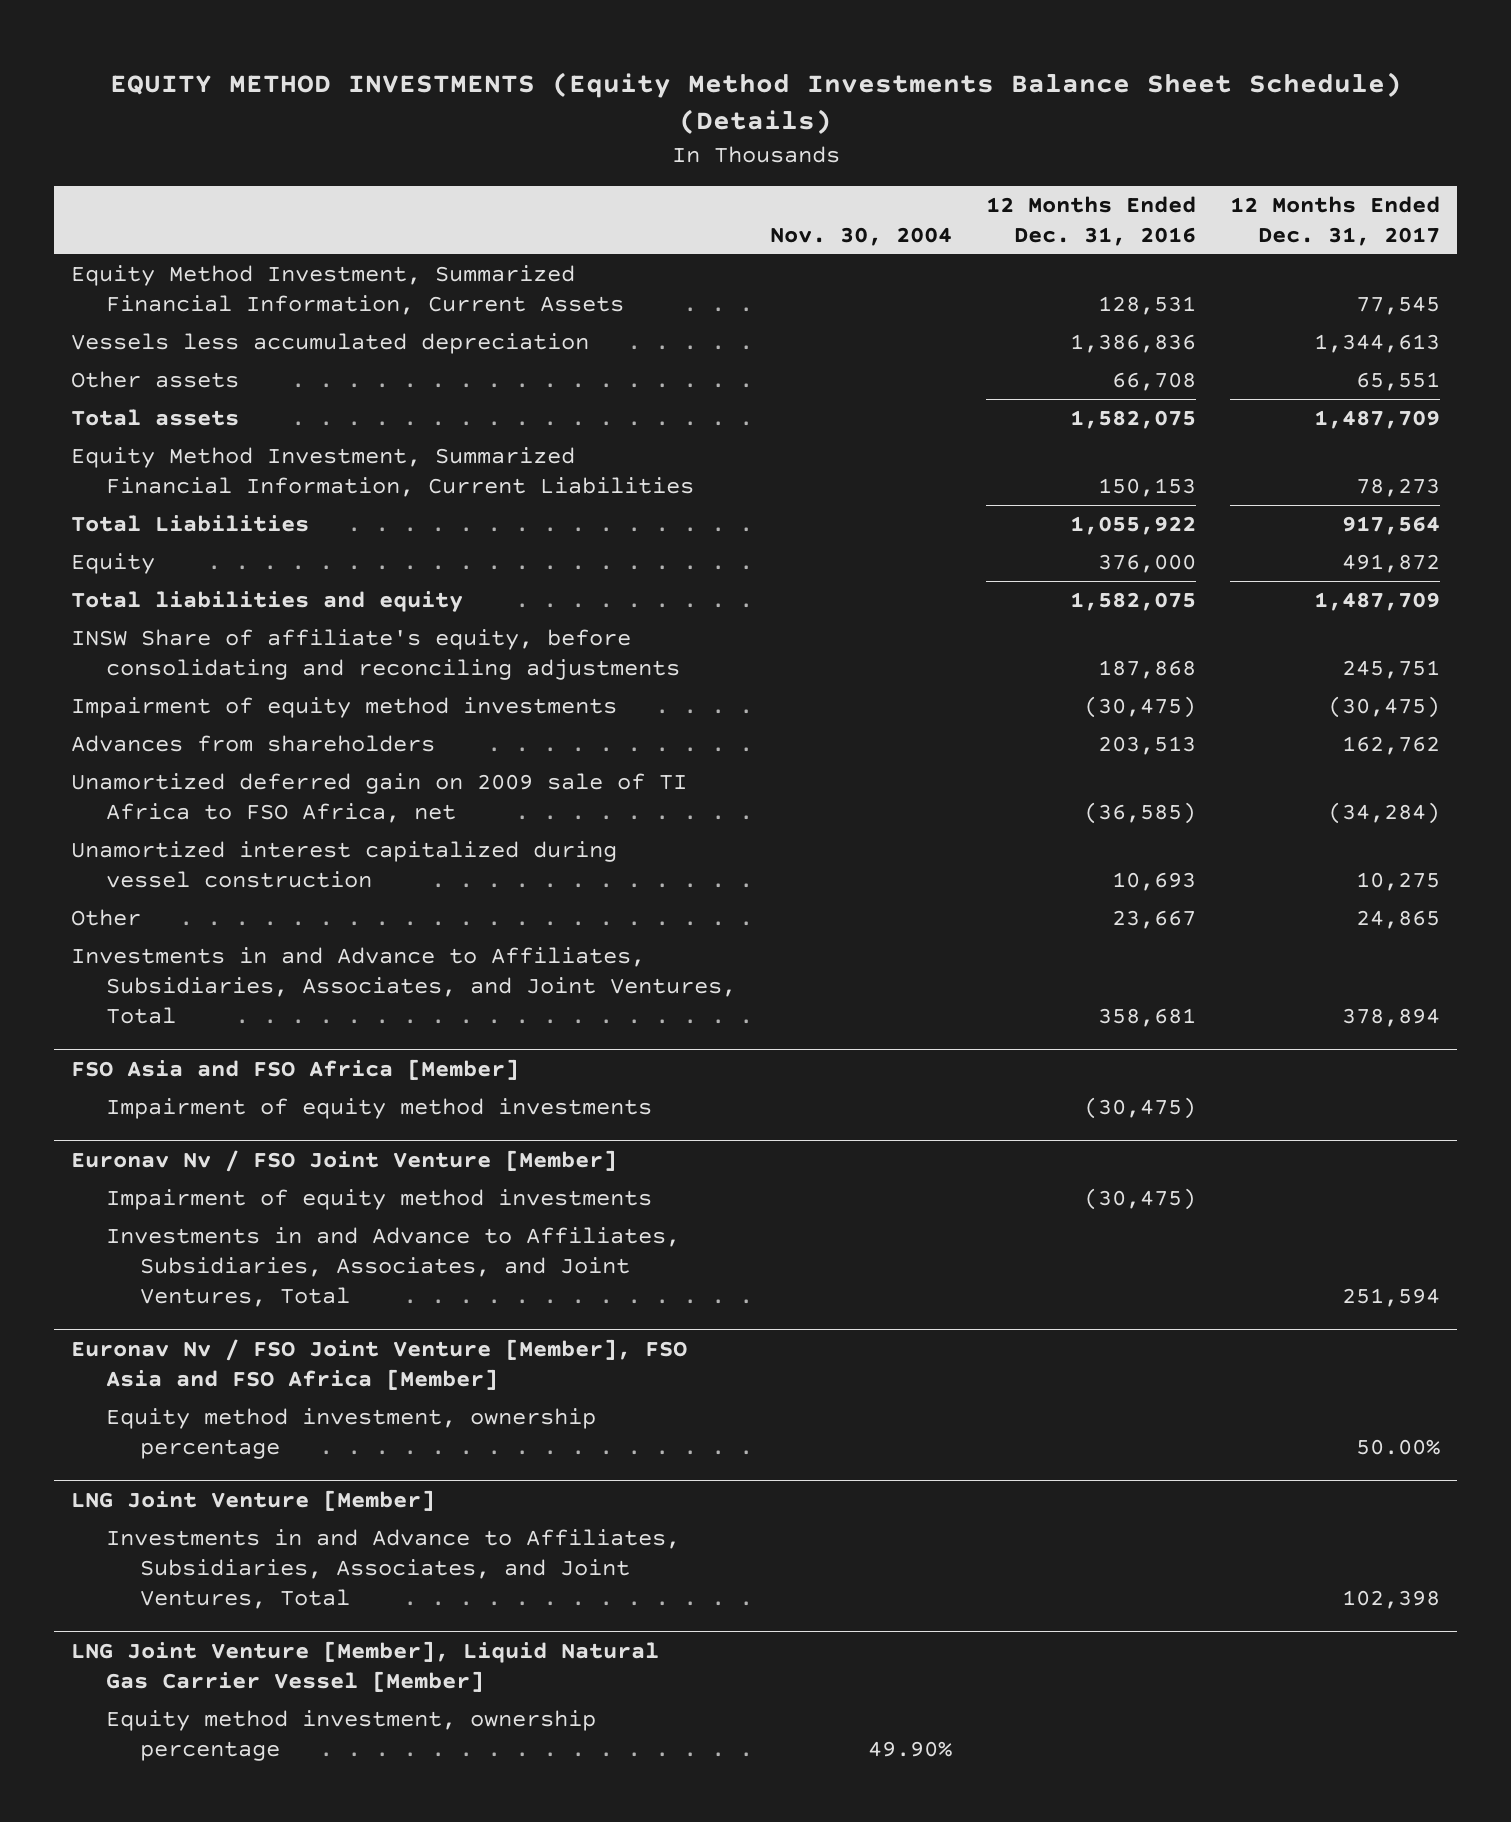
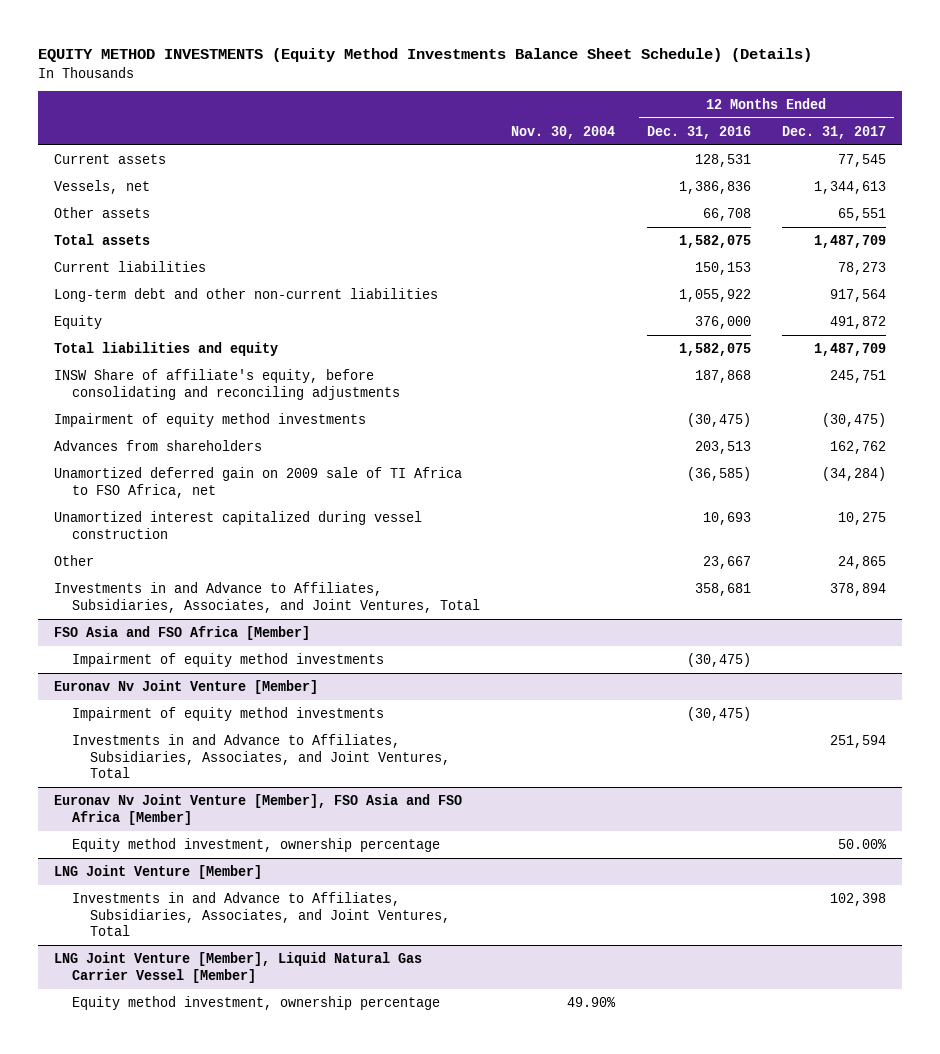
[71,265,624,315] Equity Method Investment, Summarized Financial Information, Current Assets -> [53,153,166,164] Current assets
[71,333,590,355] Vessels less accumulated depreciation -> [53,179,150,194] Vessels, net
[71,447,694,497] Equity Method Investment, Summarized Financial Information, Current Liabilities -> [53,260,206,272] Current liabilities
[71,515,310,533] Total Liabilities -> [53,287,438,302] Long-term debt and other non-current liabilities
[71,1150,618,1173] Euronav Nv / FSO Joint Venture [Member] -> [53,679,318,694] Euronav Nv Joint Venture [Member]
[71,1339,688,1390] Euronav Nv / FSO Joint Venture [Member], FSO Asia and FSO Africa [Member] -> [53,793,462,825] Euronav Nv Joint Venture [Member], FSO Asia and FSO Africa [Member]

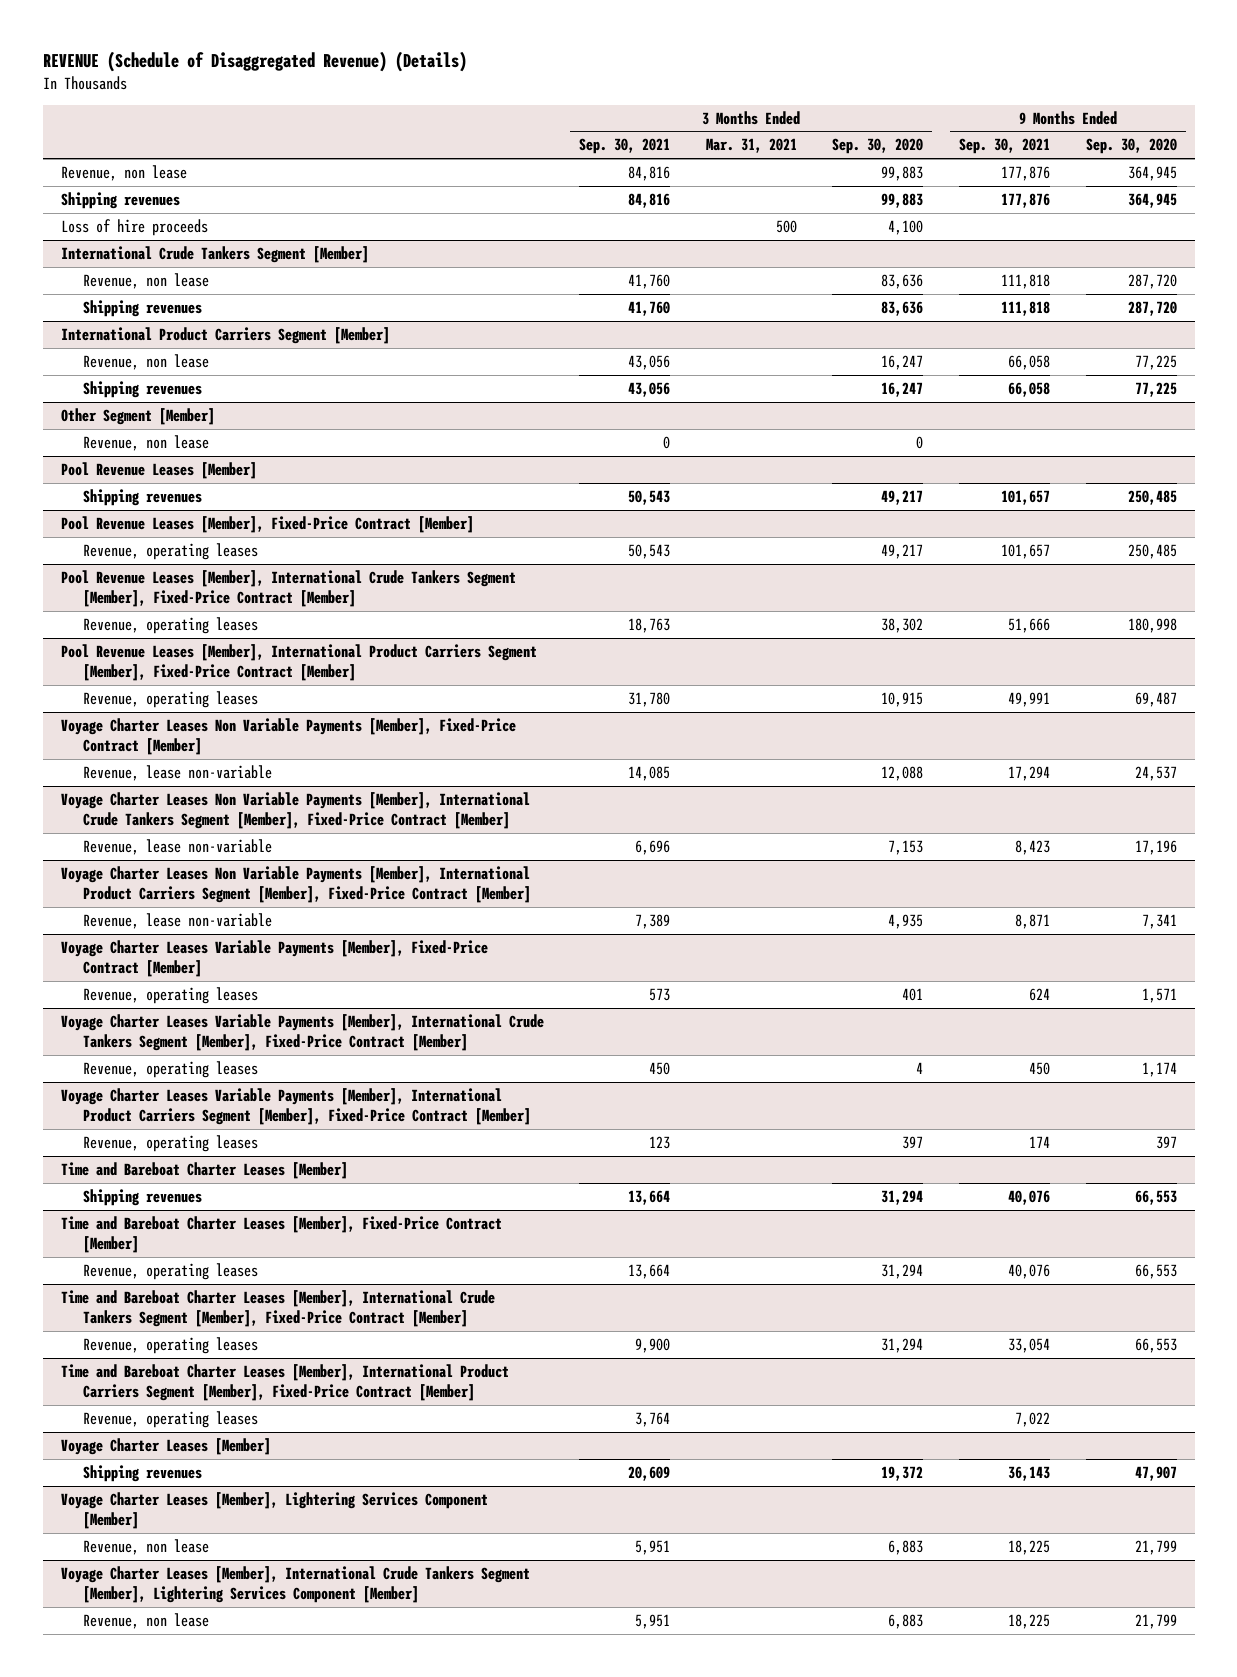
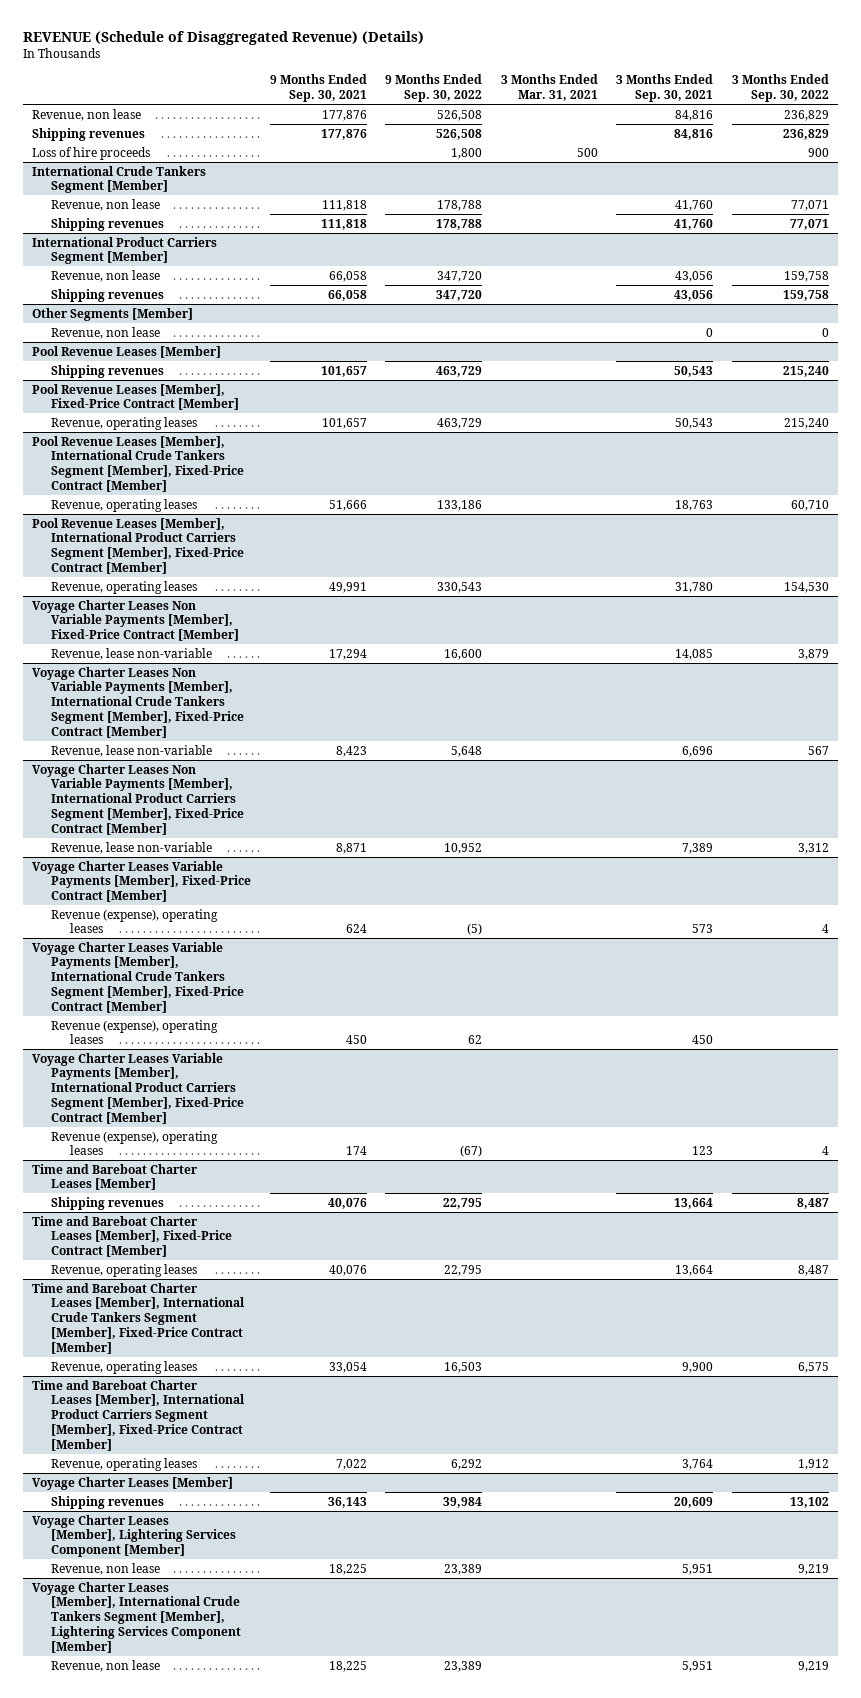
[832,138,924,155] Sep. 30, 2020 -> none
[1085,138,1177,155] Sep. 30, 2020 -> none
none -> [385,74,483,103] 9 Months Ended Sep. 30, 2022
none -> [731,74,829,103] 3 Months Ended Sep. 30, 2022
[60,407,215,425] Other Segment [Member] -> [32,307,194,321] Other Segments [Member]
[82,986,258,1004] Revenue, operating leases -> [51,908,219,934] Revenue (expense), operating leases
[82,1060,258,1078] Revenue, operating leases -> [51,1019,219,1045] Revenue (expense), operating leases
[82,1134,258,1152] Revenue, operating leases -> [51,1130,219,1156] Revenue (expense), operating leases

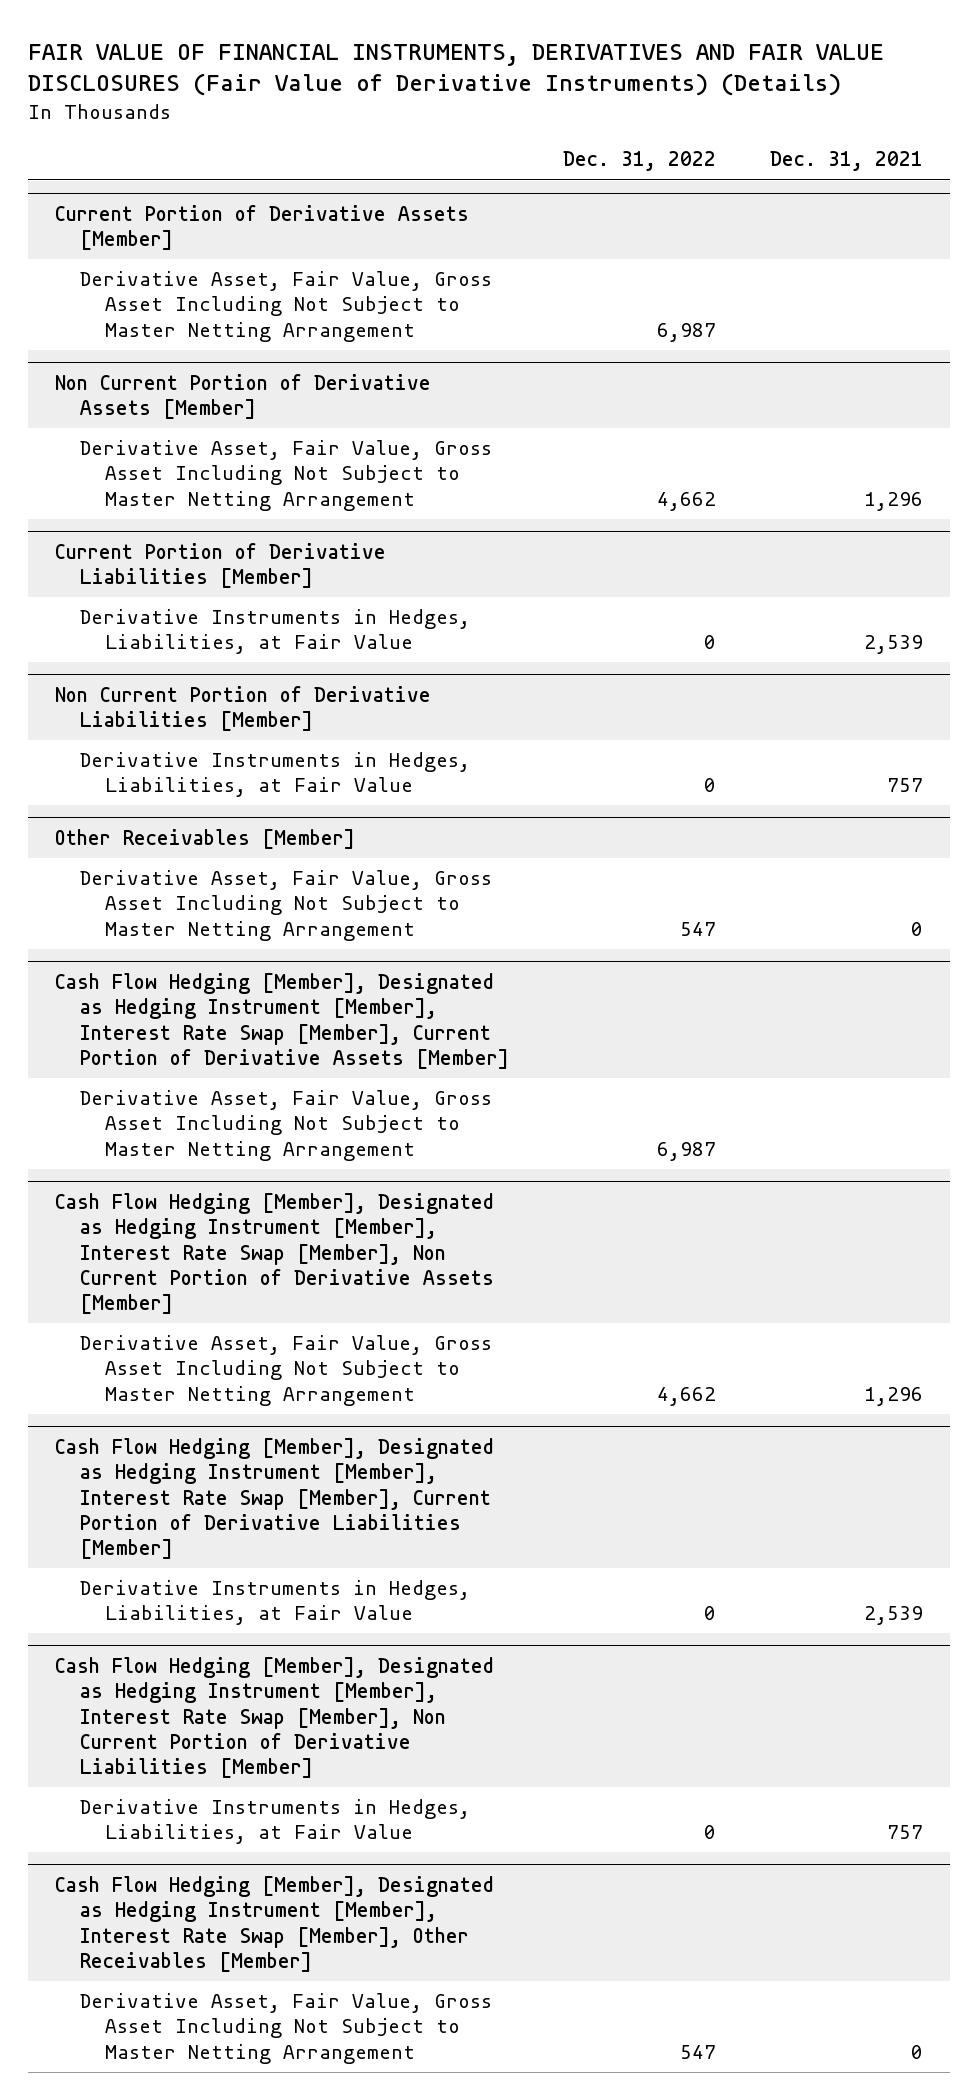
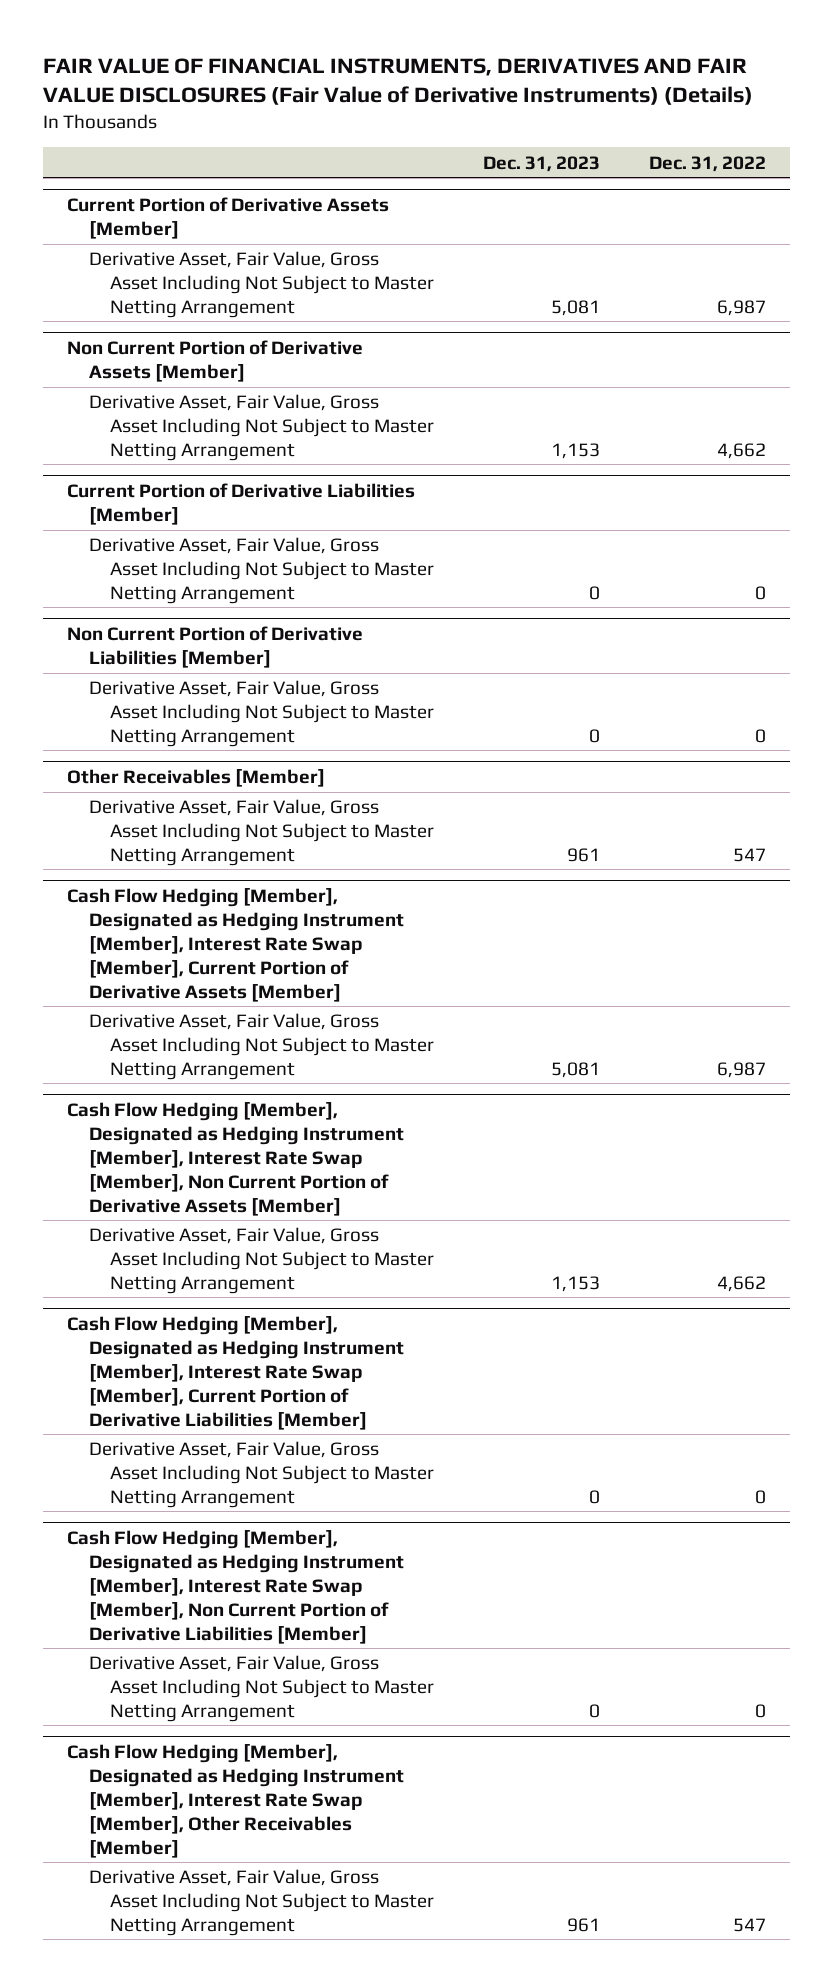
[769,151,923,172] Dec. 31, 2021 -> none
none -> [483,155,601,172] Dec. 31, 2023
[79,609,470,655] Derivative Instruments in Hedges, Liabilities, at Fair Value -> none
none -> [88,537,435,604] Derivative Asset, Fair Value, Gross Asset Including Not Subject to Master Netting Arrangement
[79,752,470,798] Derivative Instruments in Hedges, Liabilities, at Fair Value -> none
none -> [88,680,435,747] Derivative Asset, Fair Value, Gross Asset Including Not Subject to Master Netting Arrangement
[79,1580,470,1626] Derivative Instruments in Hedges, Liabilities, at Fair Value -> none
none -> [88,1441,435,1508] Derivative Asset, Fair Value, Gross Asset Including Not Subject to Master Netting Arrangement
[79,1799,470,1845] Derivative Instruments in Hedges, Liabilities, at Fair Value -> none
none -> [88,1655,435,1722] Derivative Asset, Fair Value, Gross Asset Including Not Subject to Master Netting Arrangement

